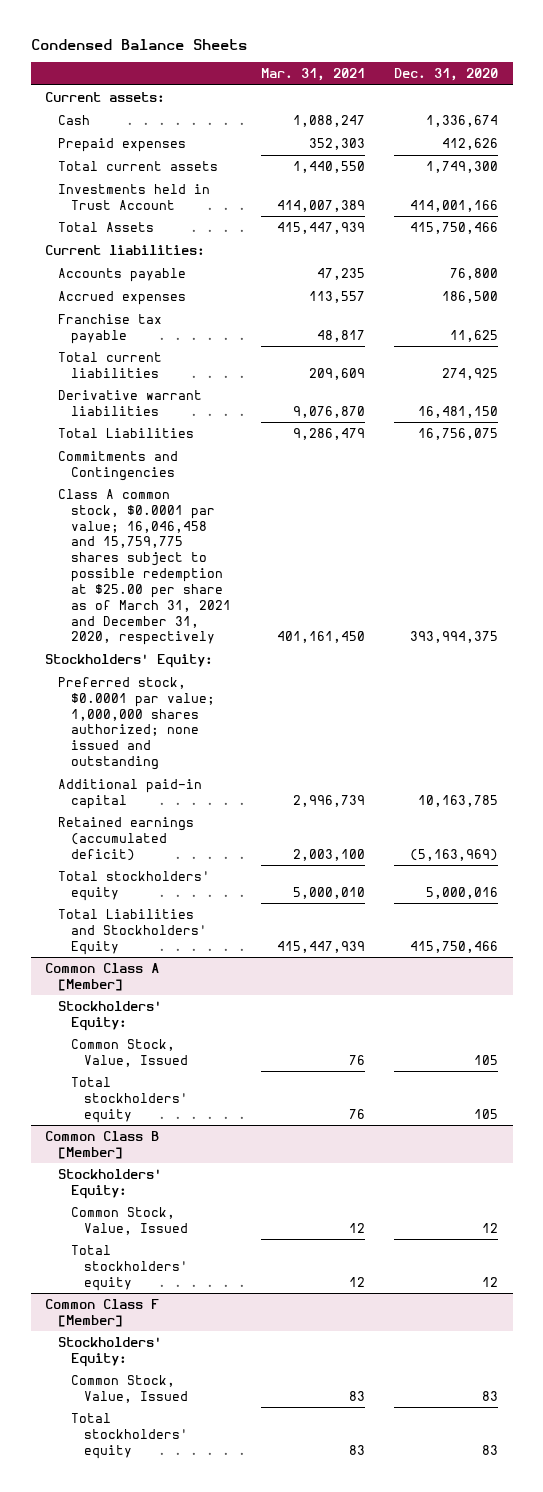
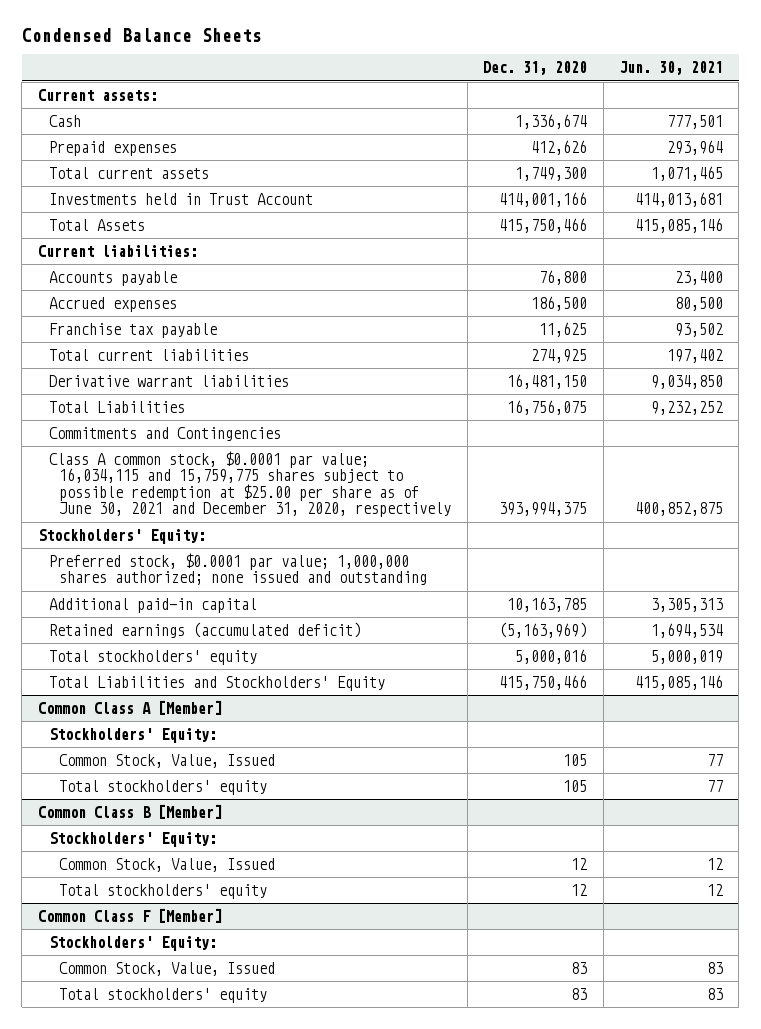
[260,68,365,82] Mar. 31, 2021 -> none
none -> [618,61,723,76] Jun. 30, 2021
[58,488,232,646] Class A common stock, $0.0001 par value; 16,046,458 and 15,759,775 shares subject to possible redemption at $25.00 per share as of March 31, 2021 and December 31, 2020, respectively -> [48,450,452,518] Class A common stock, $0.0001 par value; 16,034,115 and 15,759,775 shares subject to possible redemption at $25.00 per share as of June 30, 2021 and December 31, 2020, respectively

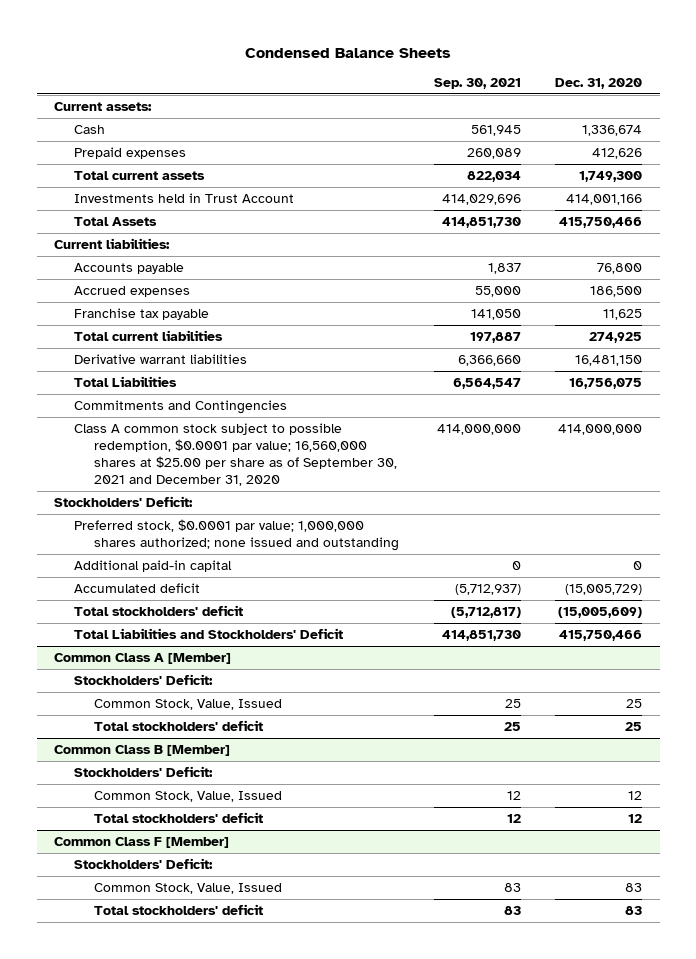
[618,61,723,76] Jun. 30, 2021 -> none
none -> [433,78,521,90] Sep. 30, 2021
[48,450,452,518] Class A common stock, $0.0001 par value; 16,034,115 and 15,759,775 shares subject to possible redemption at $25.00 per share as of June 30, 2021 and December 31, 2020, respectively -> [74,422,397,487] Class A common stock subject to possible redemption, $0.0001 par value; 16,560,000 shares at $25.00 per share as of September 30, 2021 and December 31, 2020
[499,502,588,517] 393,994,375 -> [558,423,643,435] 414,000,000
[37,528,206,544] Stockholders' Equity: -> [54,495,194,507] Stockholders' Deficit:
[507,596,588,612] 10,163,785 -> [633,560,643,570] 0
[48,621,361,638] Retained earnings (accumulated deficit) -> [74,582,201,593] Accumulated deficit
[499,621,588,638] (5,163,969) -> [565,583,643,595] (15,005,729)
[48,649,257,665] Total stockholders' equity -> [74,604,244,616] Total stockholders' deficit
[515,648,588,664] 5,000,016 -> [558,606,643,618] (15,005,609)
[48,675,385,691] Total Liabilities and Stockholders' Equity -> [74,627,344,639] Total Liabilities and Stockholders' Deficit
[48,727,217,743] Stockholders' Equity: -> [74,673,214,685] Stockholders' Deficit:
[563,753,588,766] 105 -> [626,698,643,708] 25
[59,779,268,795] Total stockholders' equity -> [93,719,263,731] Total stockholders' deficit
[563,779,588,792] 105 -> [625,721,643,731] 25
[48,831,217,847] Stockholders' Equity: -> [74,765,214,777] Stockholders' Deficit:
[59,883,268,899] Total stockholders' equity -> [93,811,263,823] Total stockholders' deficit
[48,935,217,951] Stockholders' Equity: -> [74,857,214,869] Stockholders' Deficit:
[59,987,268,1003] Total stockholders' equity -> [93,903,263,915] Total stockholders' deficit

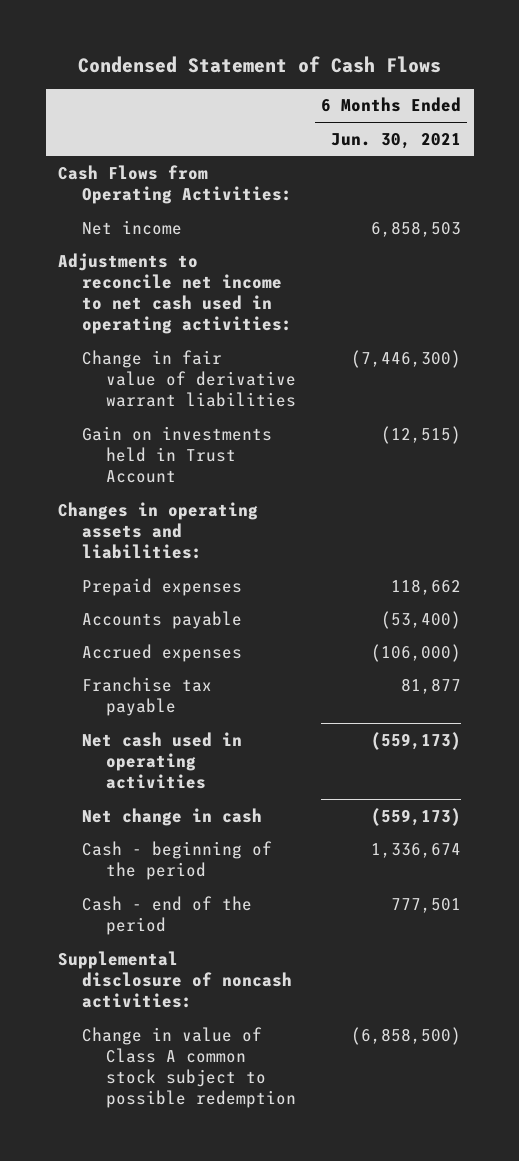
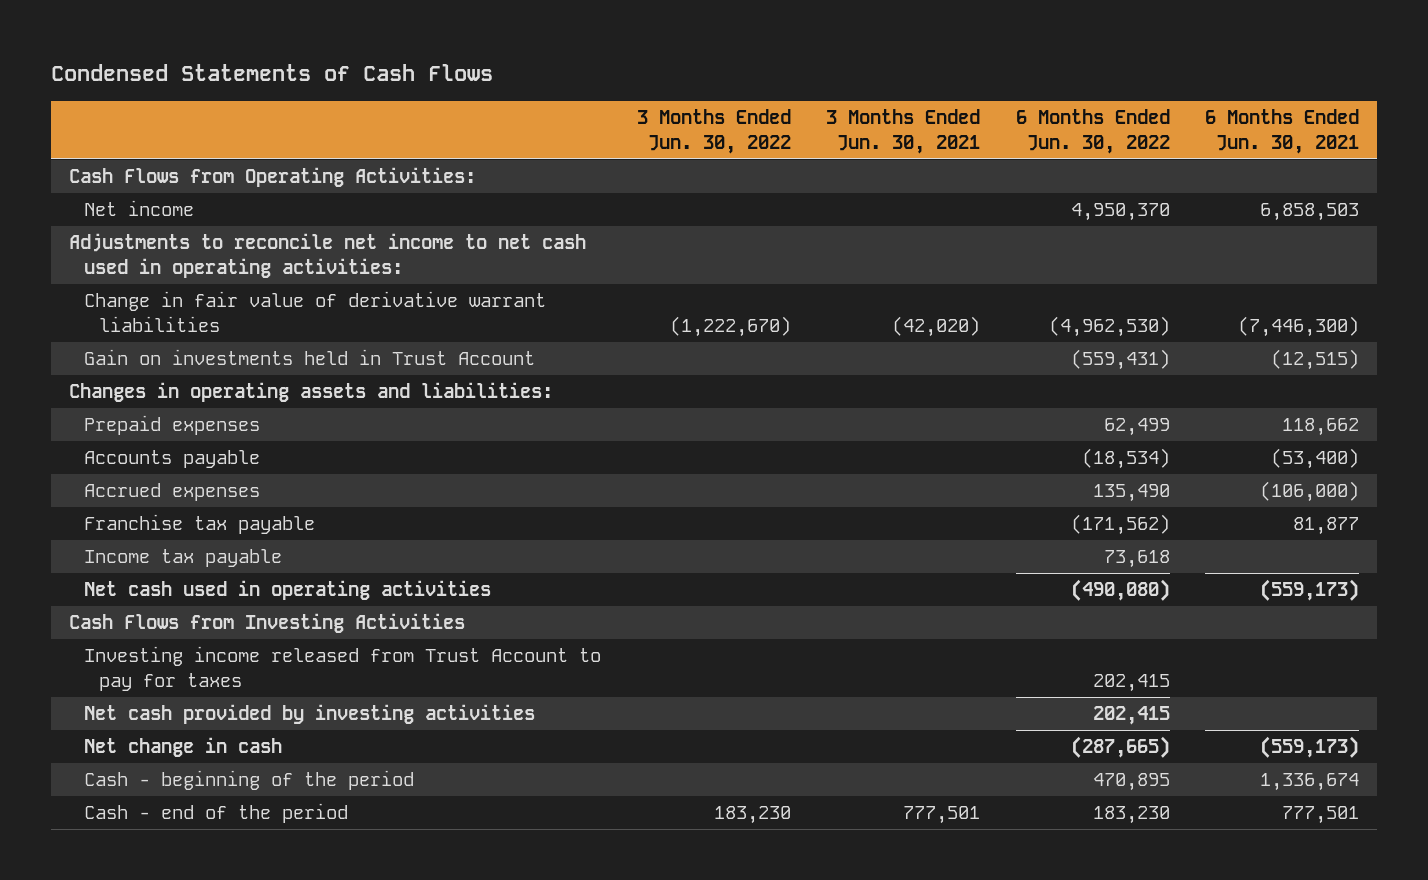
[77,56,441,74] Condensed Statement of Cash Flows -> [51,64,494,82] Condensed Statements of Cash Flows
none -> [636,108,791,154] 3 Months Ended Jun. 30, 2022
none -> [826,108,981,154] 3 Months Ended Jun. 30, 2021
none -> [1015,108,1170,154] 6 Months Ended Jun. 30, 2022
none -> [84,549,283,568] Income tax payable
none -> [69,613,466,634] Cash Flows from Investing Activities
none -> [84,646,602,692] Investing income released from Trust Account to pay for taxes
none -> [84,704,536,725] Net cash provided by investing activities
[58,950,293,1009] Supplemental disclosure of noncash activities: -> none
[82,1026,297,1109] Change in value of Class A common stock subject to possible redemption -> none

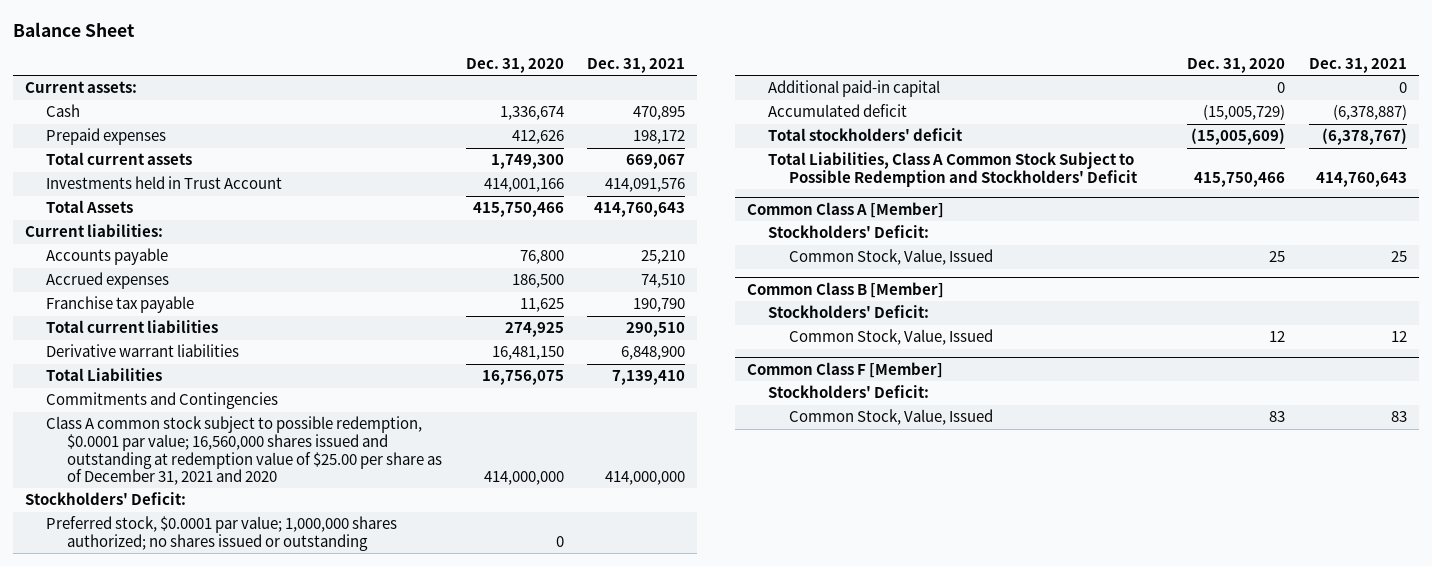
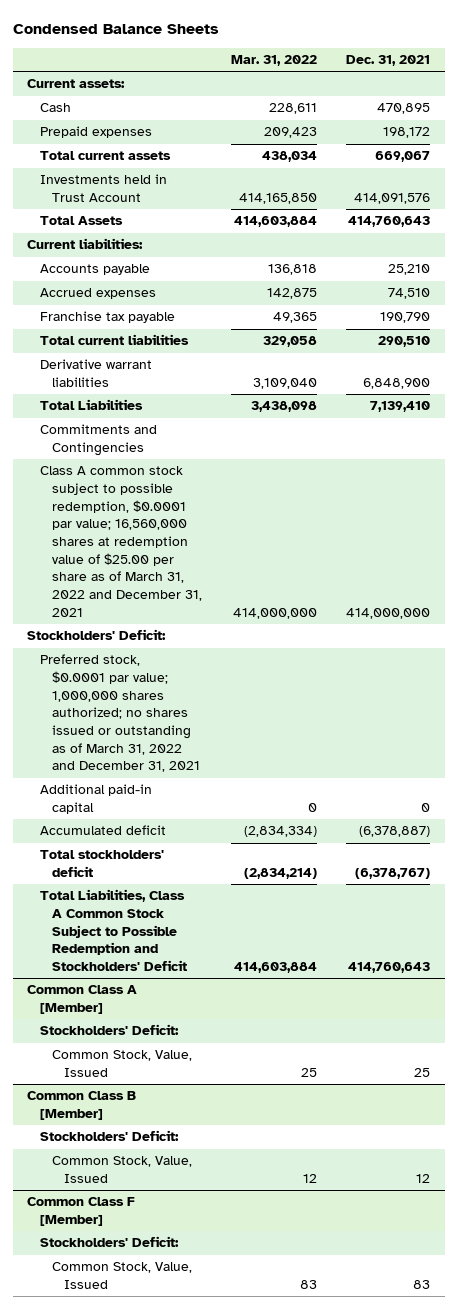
[13,21,136,37] Balance Sheet -> [12,23,219,34] Condensed Balance Sheets
[465,58,564,74] Dec. 31, 2020 -> none
none -> [231,54,318,66] Mar. 31, 2022
[46,416,443,486] Class A common stock subject to possible redemption, $0.0001 par value; 16,560,000 shares issued and outstanding at redemption value of $25.00 per share as of December 31, 2021 and 2020 -> [39,466,203,617] Class A common stock subject to possible redemption, $0.0001 par value; 16,560,000 shares at redemption value of $25.00 per share as of March 31, 2022 and December 31, 2021
[46,516,398,551] Preferred stock, $0.0001 par value; 1,000,000 shares authorized; no shares issued or outstanding -> [39,654,201,773] Preferred stock, $0.0001 par value; 1,000,000 shares authorized; no shares issued or outstanding as of March 31, 2022 and December 31, 2021

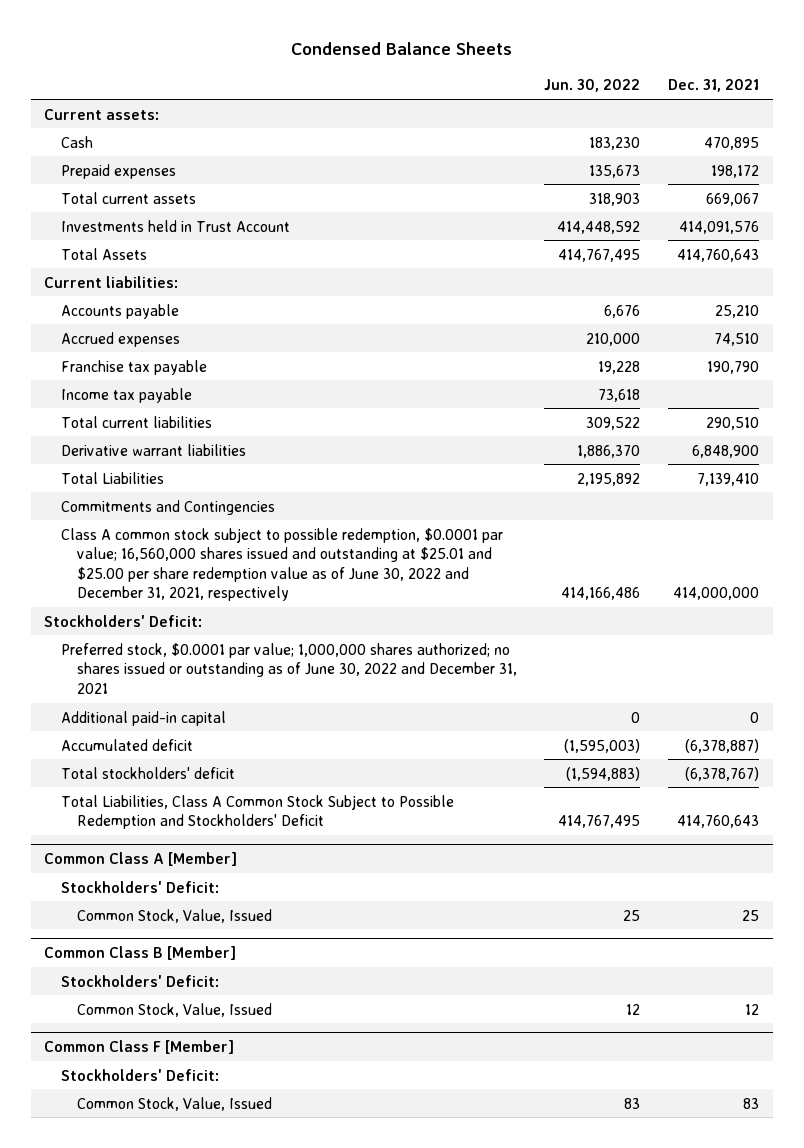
[231,54,318,66] Mar. 31, 2022 -> none
none -> [544,79,641,93] Jun. 30, 2022
none -> [60,387,192,403] Income tax payable
[39,466,203,617] Class A common stock subject to possible redemption, $0.0001 par value; 16,560,000 shares at redemption value of $25.00 per share as of March 31, 2022 and December 31, 2021 -> [60,527,503,602] Class A common stock subject to possible redemption, $0.0001 par value; 16,560,000 shares issued and outstanding at $25.01 and $25.00 per share redemption value as of June 30, 2022 and December 31, 2021, respectively
[39,654,201,773] Preferred stock, $0.0001 par value; 1,000,000 shares authorized; no shares issued or outstanding as of March 31, 2022 and December 31, 2021 -> [60,642,517,694] Preferred stock, $0.0001 par value; 1,000,000 shares authorized; no shares issued or outstanding as of June 30, 2022 and December 31, 2021

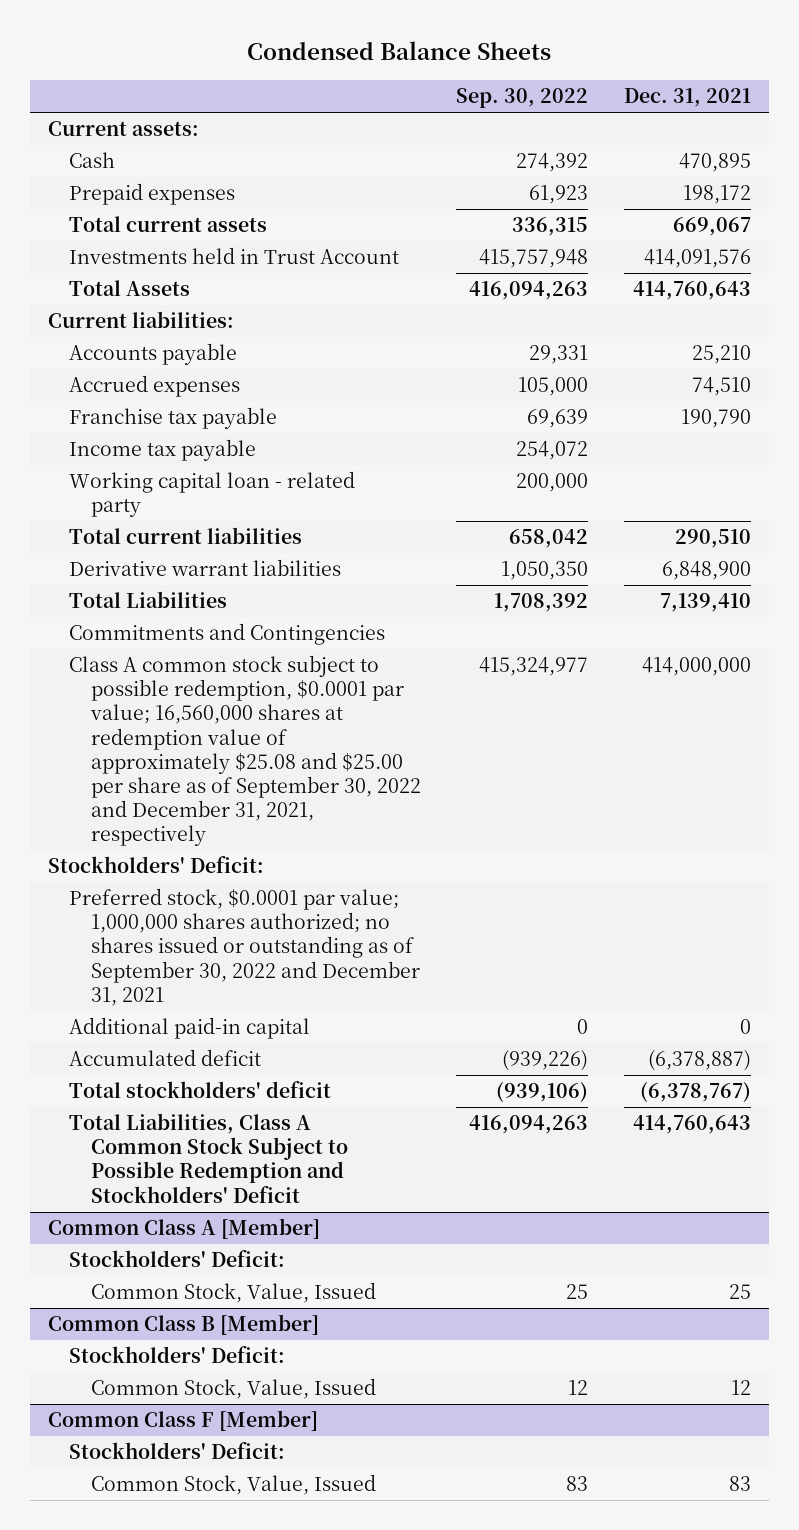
[544,79,641,93] Jun. 30, 2022 -> none
none -> [456,88,589,109] Sep. 30, 2022
none -> [69,471,356,518] Working capital loan - related party
[60,527,503,602] Class A common stock subject to possible redemption, $0.0001 par value; 16,560,000 shares issued and outstanding at $25.01 and $25.00 per share redemption value as of June 30, 2022 and December 31, 2021, respectively -> [69,655,421,846] Class A common stock subject to possible redemption, $0.0001 par value; 16,560,000 shares at redemption value of approximately $25.08 and $25.00 per share as of September 30, 2022 and December 31, 2021, respectively
[60,642,517,694] Preferred stock, $0.0001 par value; 1,000,000 shares authorized; no shares issued or outstanding as of June 30, 2022 and December 31, 2021 -> [69,888,420,1006] Preferred stock, $0.0001 par value; 1,000,000 shares authorized; no shares issued or outstanding as of September 30, 2022 and December 31, 2021

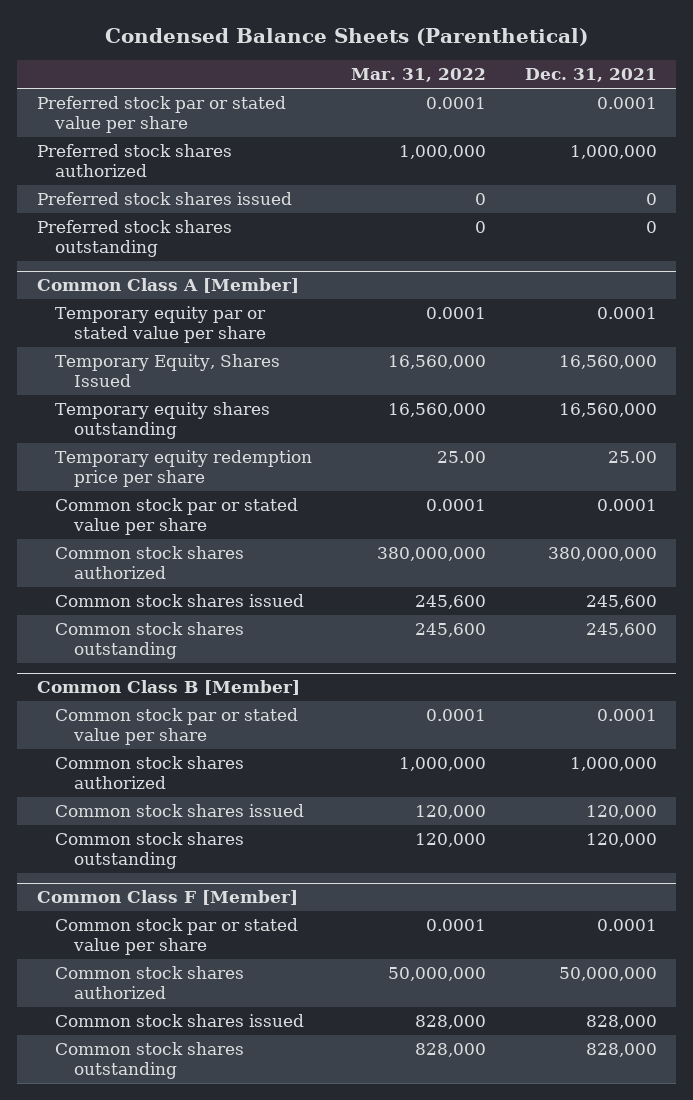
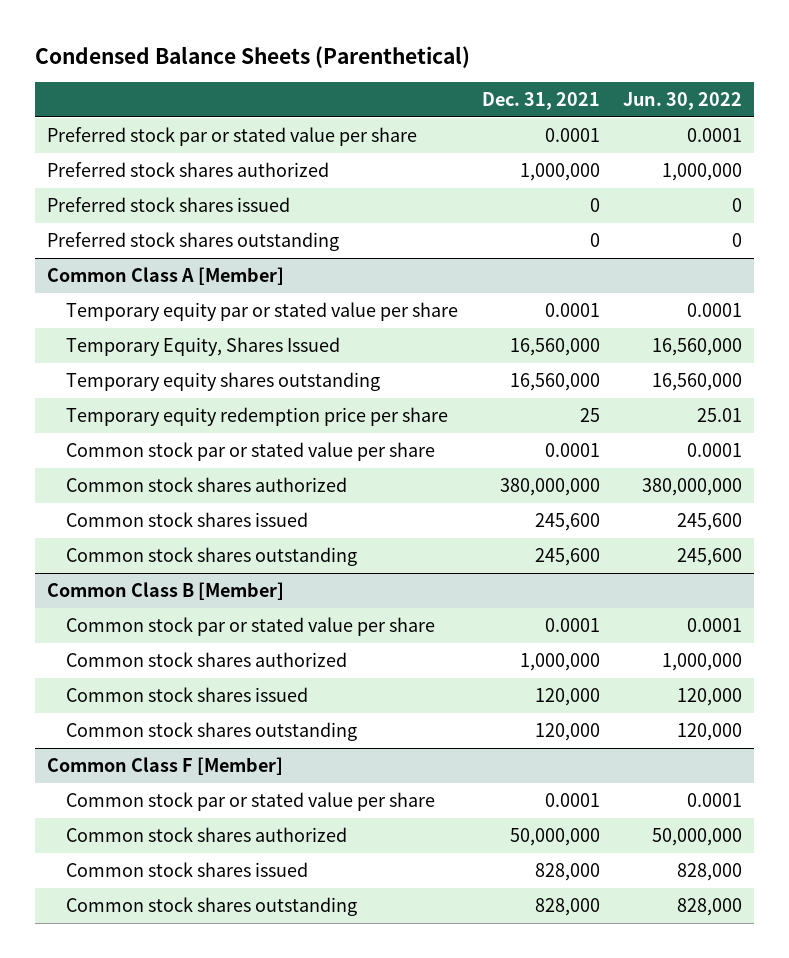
[350,68,486,83] Mar. 31, 2022 -> none
none -> [623,91,743,110] Jun. 30, 2022
[607,451,657,464] 25.00 -> [579,408,600,423] 25

